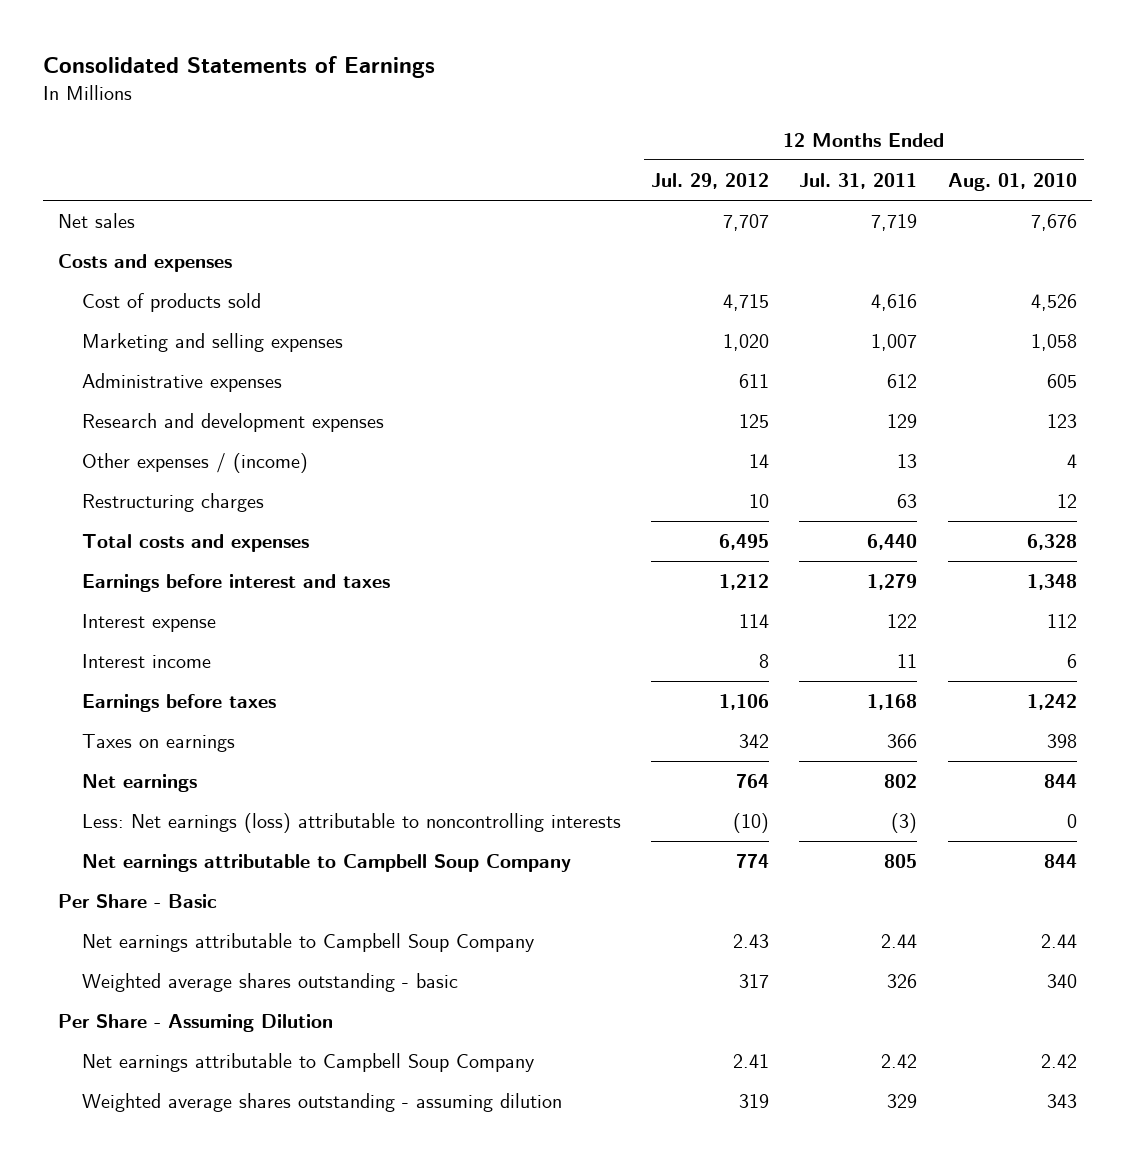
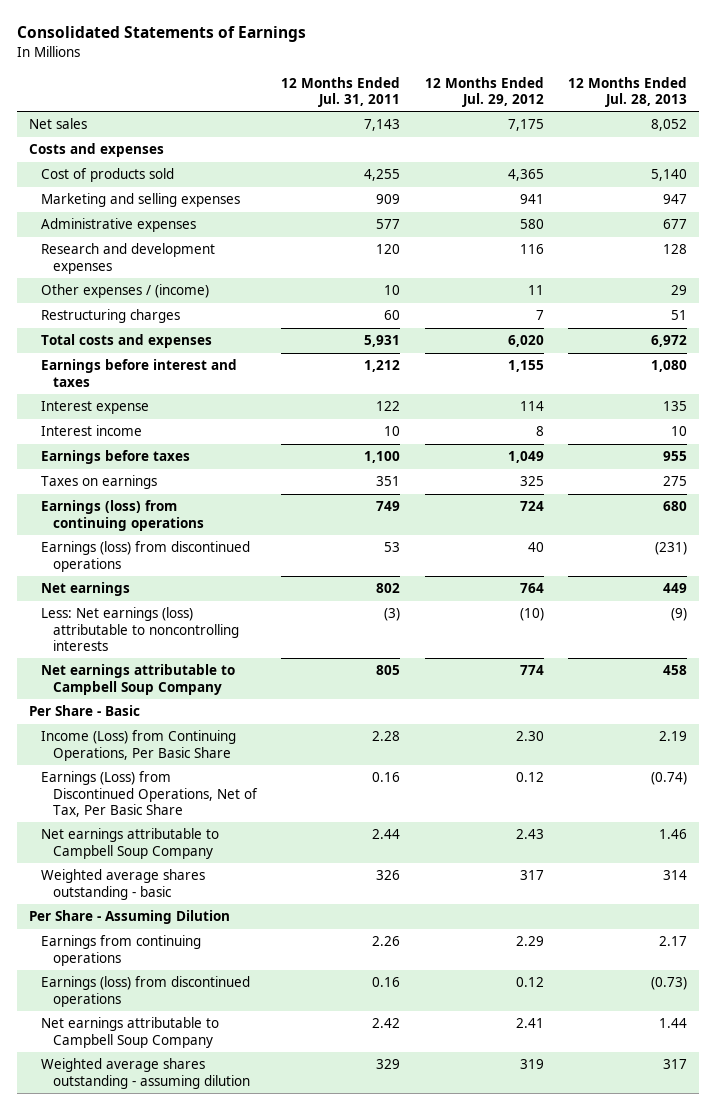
[947,172,1077,191] Aug. 01, 2010 -> none
none -> [568,76,688,108] 12 Months Ended Jul. 28, 2013
[723,214,770,232] 7,707 -> [507,119,544,132] 7,175
[871,214,918,232] 7,719 -> [364,119,401,132] 7,143
[723,294,770,312] 4,715 -> [507,169,544,182] 4,365
[871,294,918,312] 4,616 -> [364,169,401,182] 4,255
[723,334,770,352] 1,020 -> [519,194,544,205] 941
[871,334,918,352] 1,007 -> [376,194,401,205] 909
[739,374,770,389] 611 -> [519,219,544,230] 580
[887,374,918,389] 612 -> [376,219,401,230] 577
[739,414,770,429] 125 -> [519,244,544,255] 116
[887,414,918,429] 129 -> [376,244,401,255] 120
[749,454,770,469] 14 -> [527,285,544,296] 11
[897,454,918,469] 13 -> [384,285,401,296] 10
[749,494,770,509] 10 -> [535,310,544,321] 7
[897,494,918,509] 63 -> [384,310,401,321] 60
[719,534,770,551] 6,495 -> [507,335,544,348] 6,020
[867,534,918,551] 6,440 -> [364,335,401,348] 5,931
[719,574,770,591] 1,212 -> [507,360,544,373] 1,155
[867,574,918,591] 1,279 -> [364,360,401,373] 1,212
[897,654,918,669] 11 -> [384,426,401,437] 10
[719,694,770,711] 1,106 -> [507,451,544,464] 1,049
[867,694,918,711] 1,168 -> [364,451,401,464] 1,100
[739,734,770,749] 342 -> [519,476,544,487] 325
[887,734,918,749] 366 -> [376,476,401,487] 351
none -> [40,500,204,531] Earnings (loss) from continuing operations
none -> [40,541,250,572] Earnings (loss) from discontinued operations
none -> [40,730,236,761] Income (Loss) from Continuing Operations, Per Basic Share
none -> [40,771,258,817] Earnings (Loss) from Discontinued Operations, Net of Tax, Per Basic Share
none -> [40,935,201,966] Earnings from continuing operations
none -> [40,976,250,1007] Earnings (loss) from discontinued operations

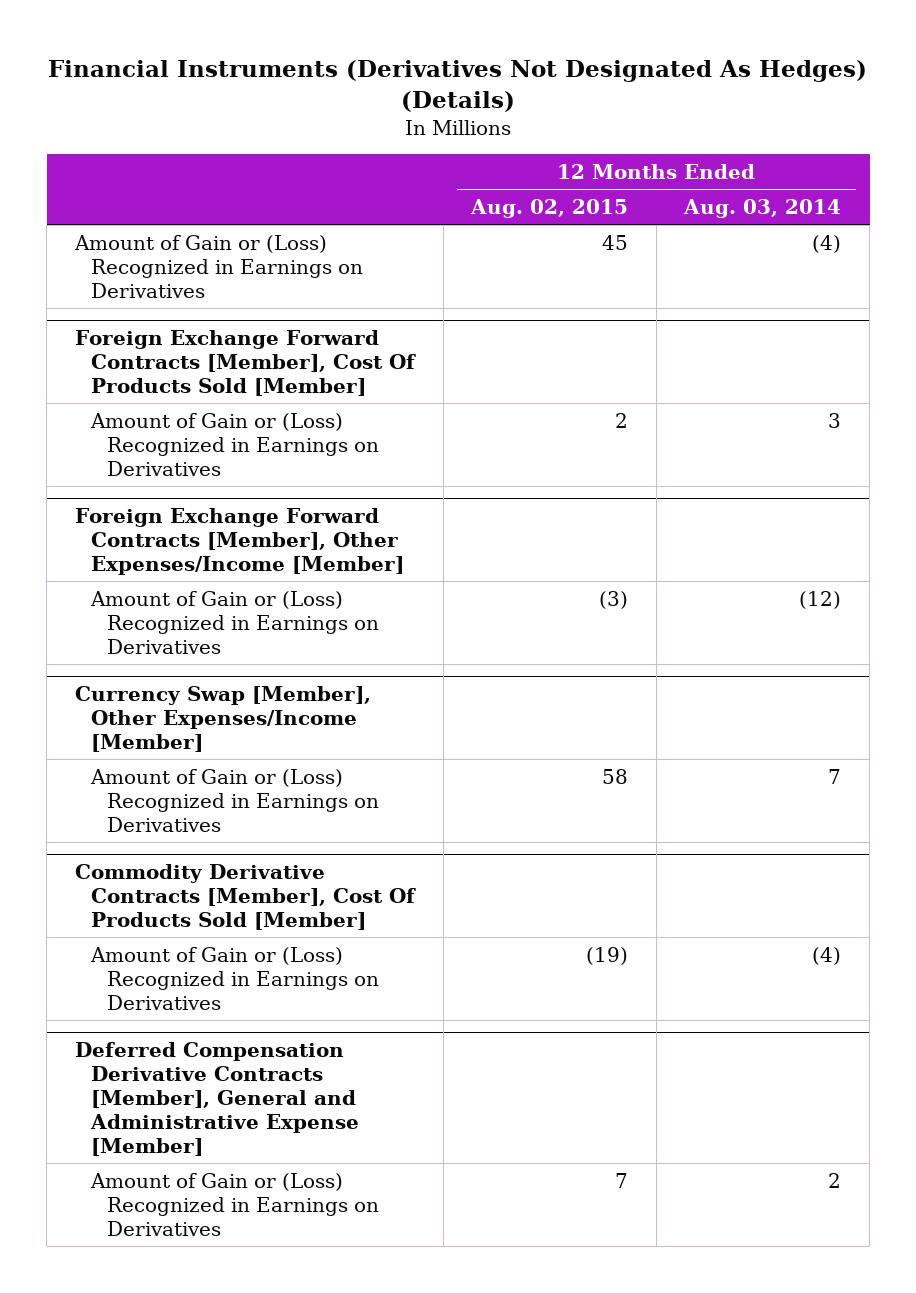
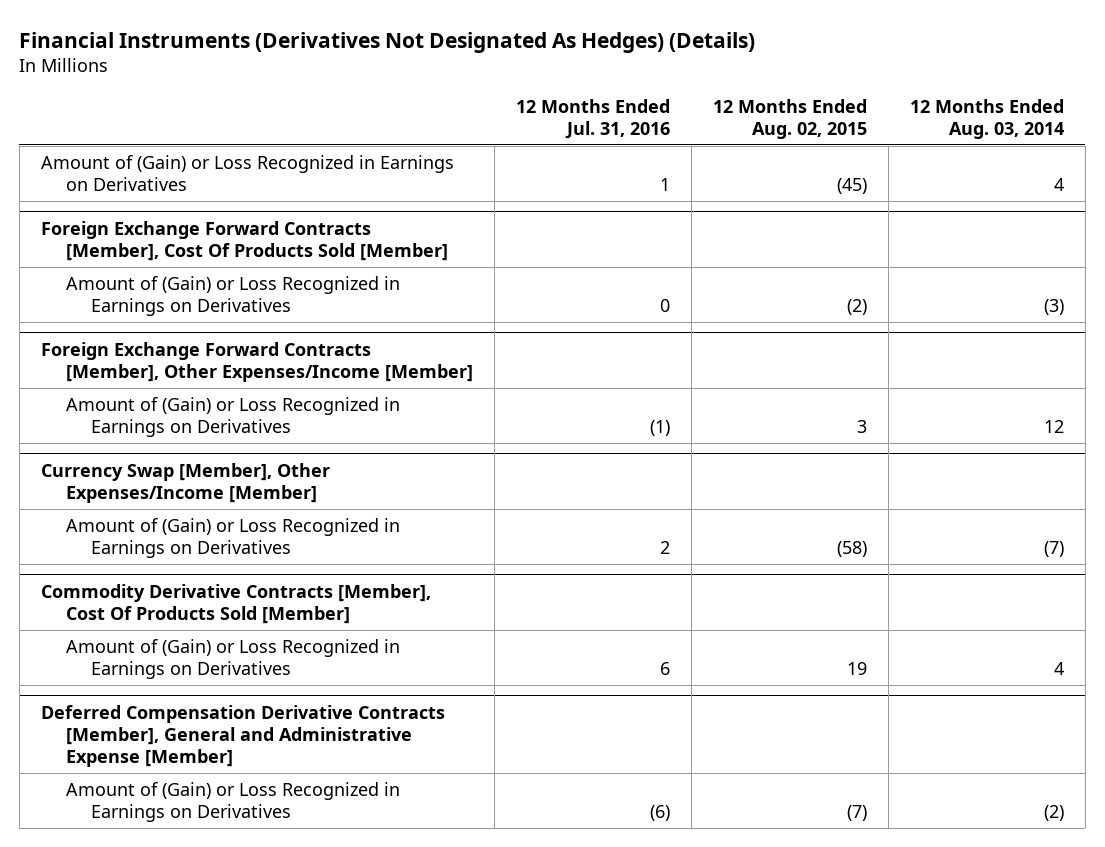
none -> [515,99,670,140] 12 Months Ended Jul. 31, 2016
[73,234,363,298] Amount of Gain or (Loss) Recognized in Earnings on Derivatives -> [40,154,454,191] Amount of (Gain) or Loss Recognized in Earnings on Derivatives
[602,234,629,250] 45 -> [836,177,867,194] (45)
[812,234,842,253] (4) -> [1053,177,1064,191] 4
[89,412,380,476] Amount of Gain or (Loss) Recognized in Earnings on Derivatives -> [66,275,401,316] Amount of (Gain) or Loss Recognized in Earnings on Derivatives
[615,412,629,428] 2 -> [846,298,867,315] (2)
[828,412,842,428] 3 -> [1043,298,1064,315] (3)
[89,590,380,654] Amount of Gain or (Loss) Recognized in Earnings on Derivatives -> [66,396,401,437] Amount of (Gain) or Loss Recognized in Earnings on Derivatives
[599,590,629,609] (3) -> [856,419,867,433] 3
[799,590,842,609] (12) -> [1043,419,1064,433] 12
[89,768,380,832] Amount of Gain or (Loss) Recognized in Earnings on Derivatives -> [66,517,401,558] Amount of (Gain) or Loss Recognized in Earnings on Derivatives
[602,768,629,784] 58 -> [836,540,867,557] (58)
[828,768,842,784] 7 -> [1043,540,1064,557] (7)
[89,946,380,1010] Amount of Gain or (Loss) Recognized in Earnings on Derivatives -> [66,638,401,679] Amount of (Gain) or Loss Recognized in Earnings on Derivatives
[586,946,629,965] (19) -> [846,661,867,675] 19
[812,946,842,965] (4) -> [1053,661,1064,675] 4
[89,1172,380,1236] Amount of Gain or (Loss) Recognized in Earnings on Derivatives -> [66,781,401,822] Amount of (Gain) or Loss Recognized in Earnings on Derivatives
[615,1172,629,1188] 7 -> [846,804,867,821] (7)
[828,1172,842,1188] 2 -> [1043,804,1064,821] (2)

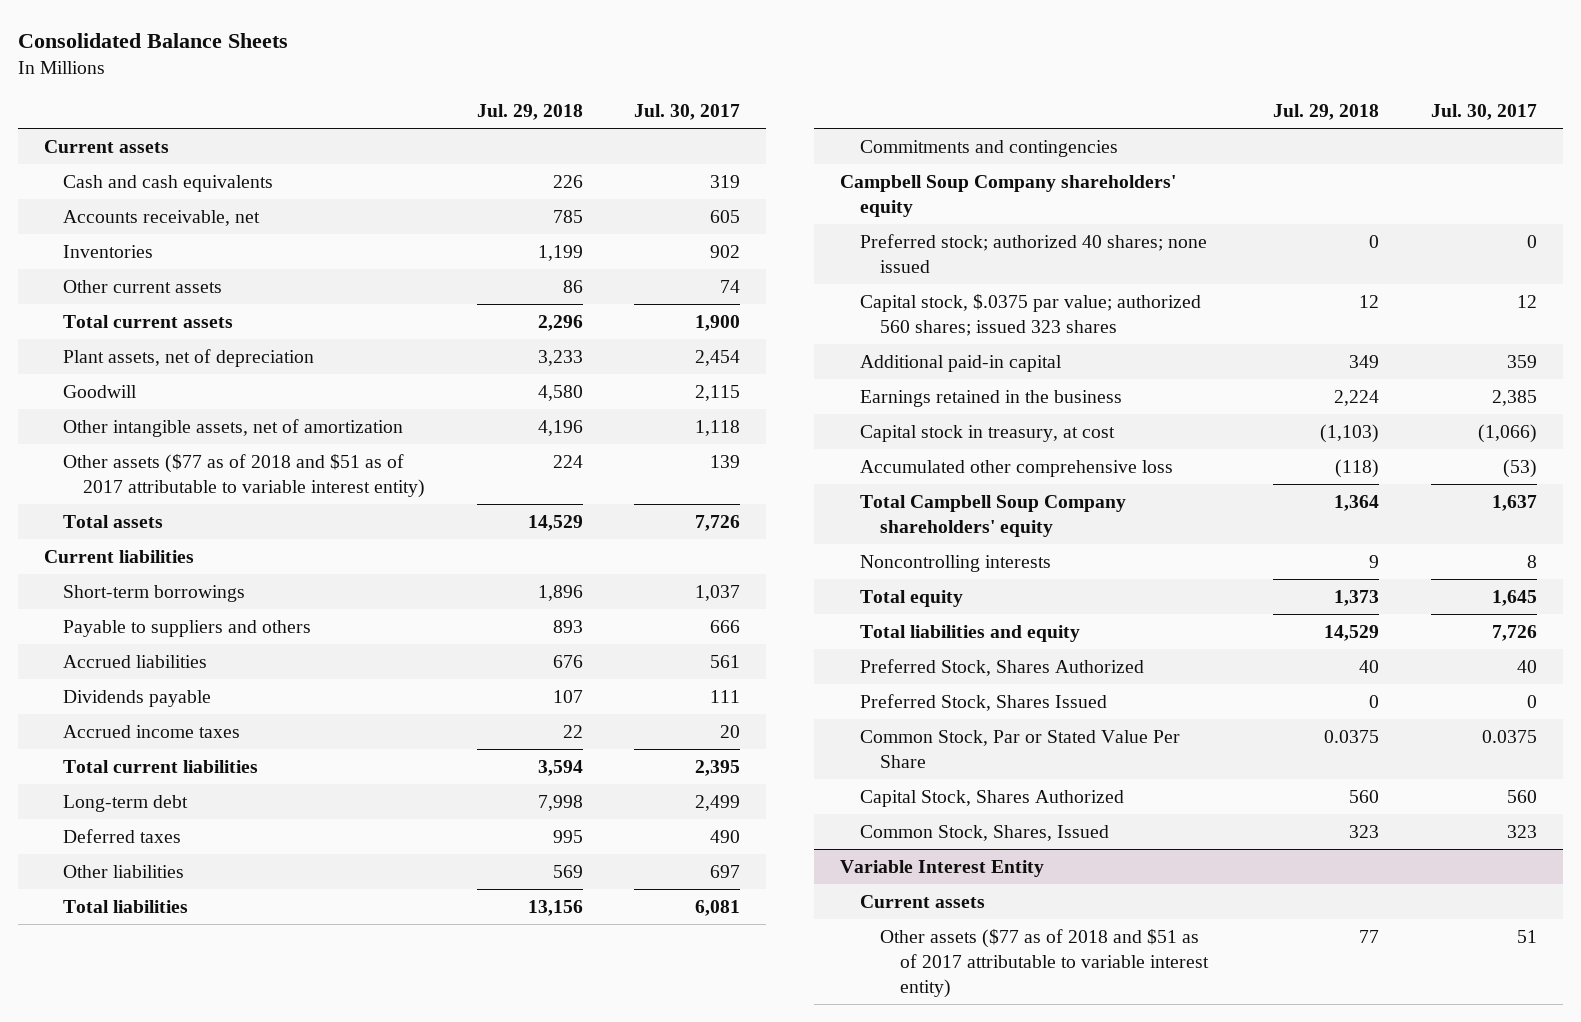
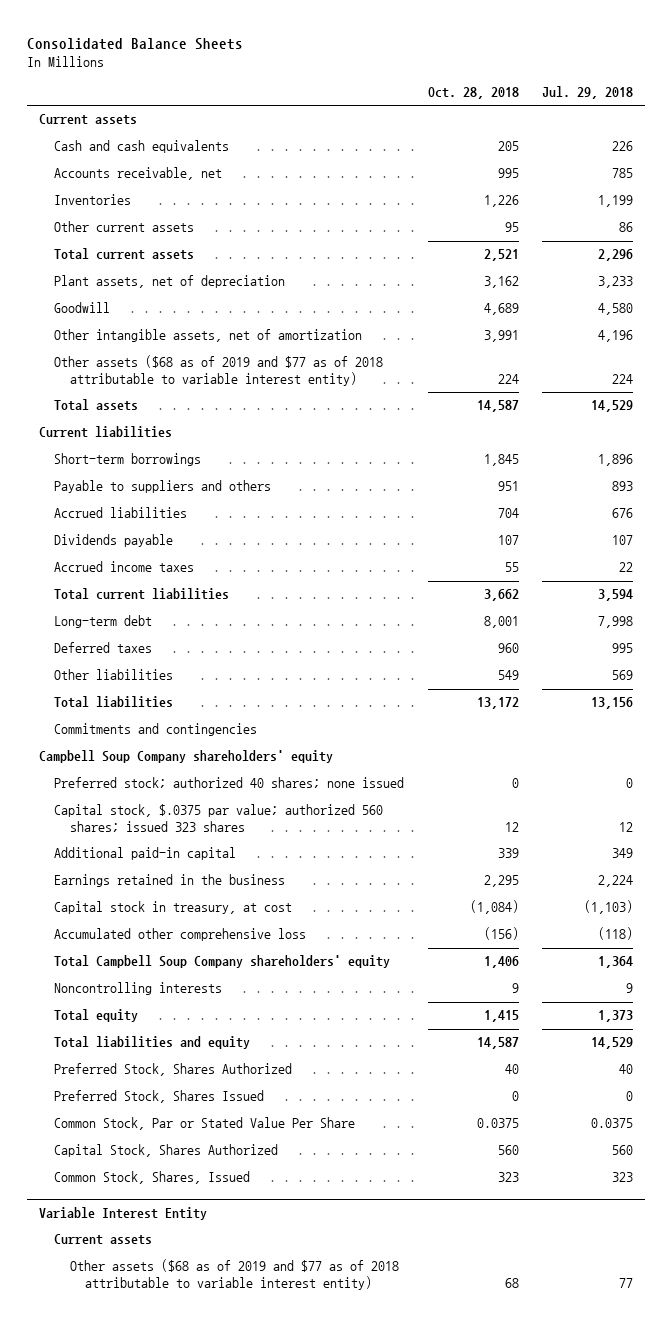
[634,104,741,121] Jul. 30, 2017 -> none
none -> [427,87,519,100] Oct. 28, 2018
[63,453,426,498] Other assets ($77 as of 2018 and $51 as of 2017 attributable to variable interest entity) -> [54,355,384,387] Other assets ($68 as of 2019 and $77 as of 2018 attributable to variable interest entity)
[879,928,1209,998] Other assets ($77 as of 2018 and $51 as of 2017 attributable to variable interest entity) -> [69,1259,399,1291] Other assets ($68 as of 2019 and $77 as of 2018 attributable to variable interest entity)

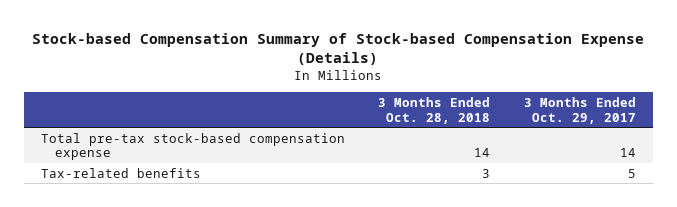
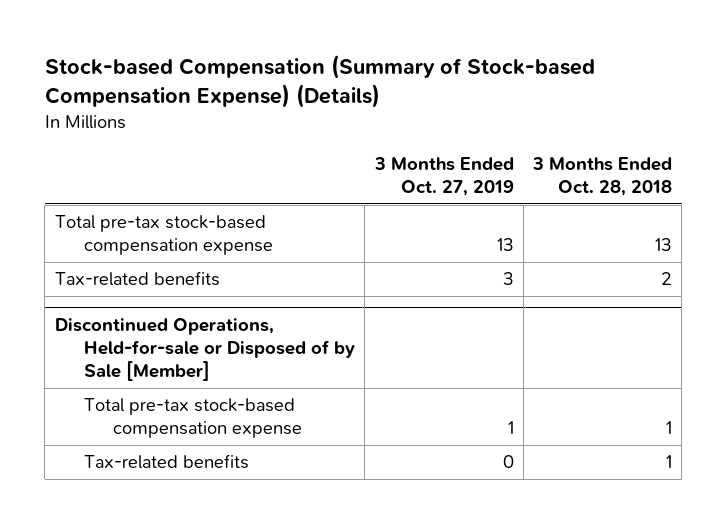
[32,32,645,65] Stock-based Compensation Summary of Stock-based Compensation Expense (Details) -> [44,54,595,108] Stock-based Compensation (Summary of Stock-based Compensation Expense) (Details)
[523,97,636,124] 3 Months Ended Oct. 29, 2017 -> none
none -> [373,157,514,197] 3 Months Ended Oct. 27, 2019
[474,148,491,158] 14 -> [655,238,673,252] 13
[482,168,491,178] 3 -> [661,272,673,286] 2
none -> [54,317,355,382] Discontinued Operations, Held-for-sale or Disposed of by Sale [Member]
none -> [83,398,303,439] Total pre-tax stock-based compensation expense
none -> [83,454,249,470] Tax-related benefits

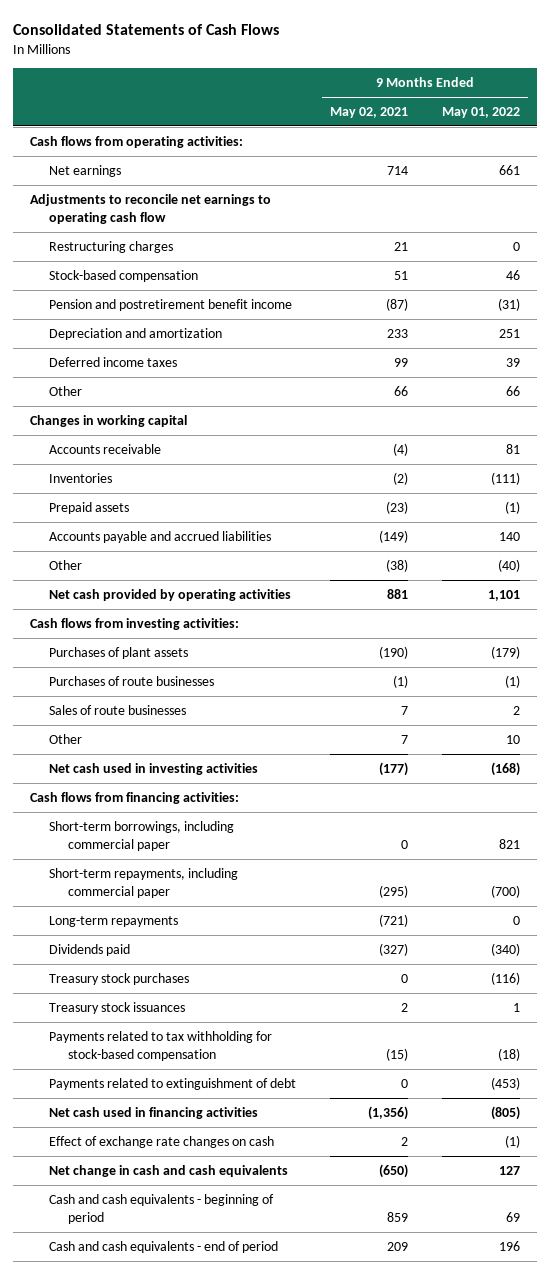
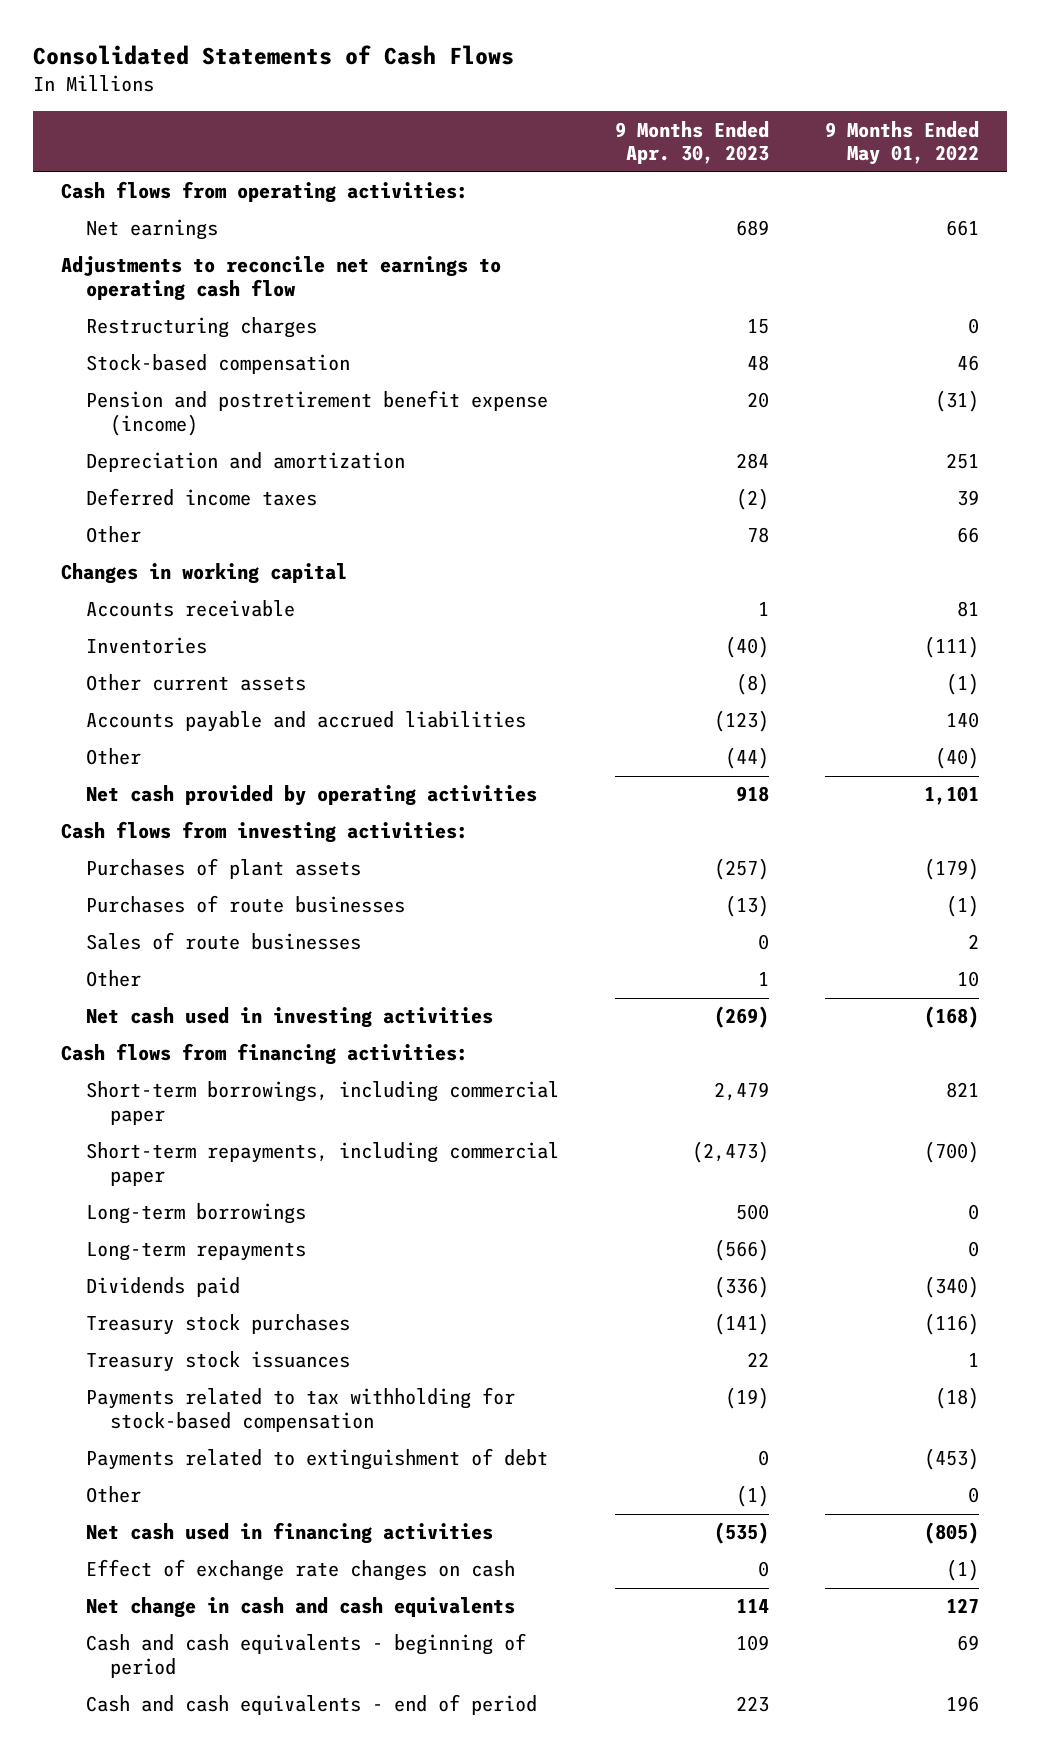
[329,106,408,118] May 02, 2021 -> none
none -> [614,120,769,165] 9 Months Ended Apr. 30, 2023
[49,298,293,311] Pension and postretirement benefit income -> [85,390,548,437] Pension and postretirement benefit expense (income)
[49,501,130,514] Prepaid assets -> none
none -> [85,674,306,692] Other current assets
none -> [85,1203,306,1225] Long-term borrowings
none -> [85,1486,141,1504] Other

